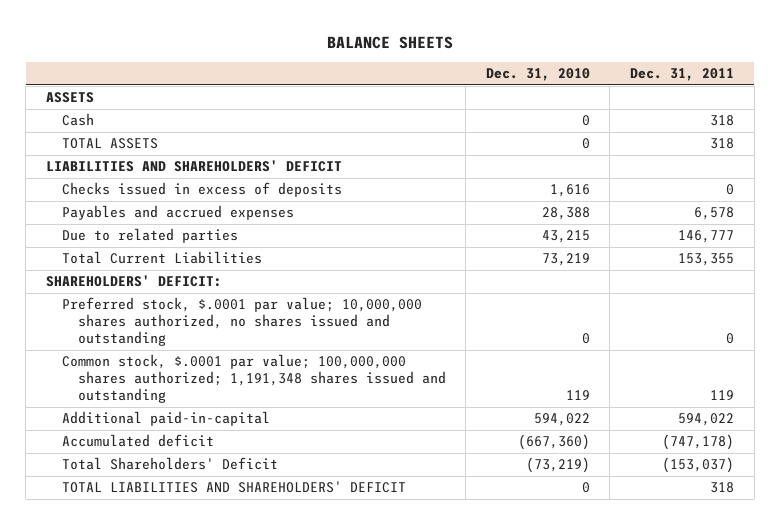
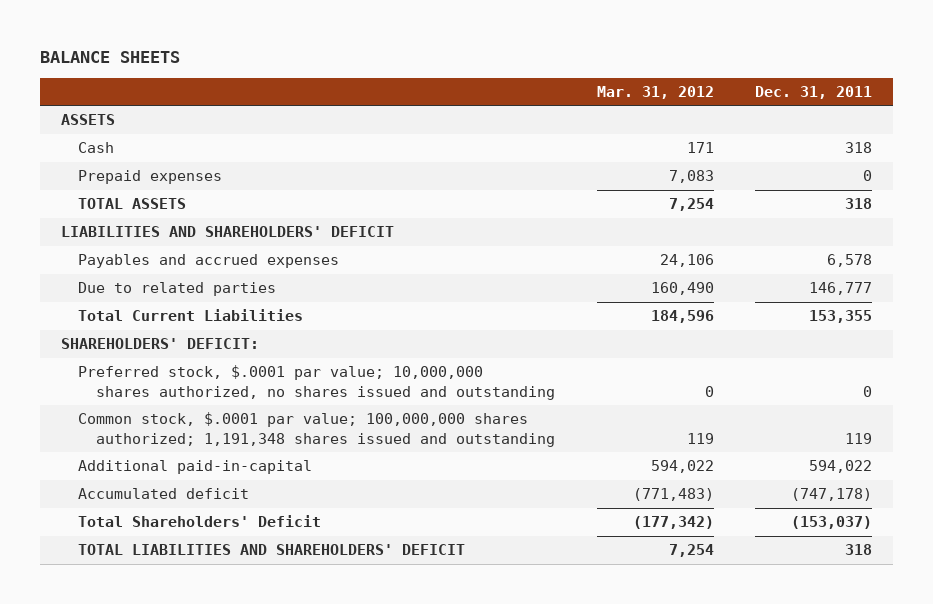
[485,68,590,82] Dec. 31, 2010 -> none
none -> [596,86,714,100] Mar. 31, 2012
none -> [78,170,223,185] Prepaid expenses
[61,182,342,198] Checks issued in excess of deposits -> none

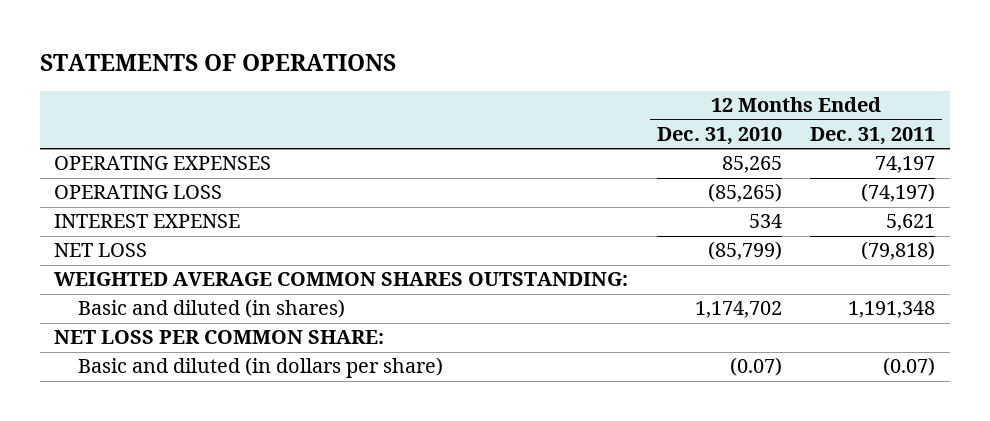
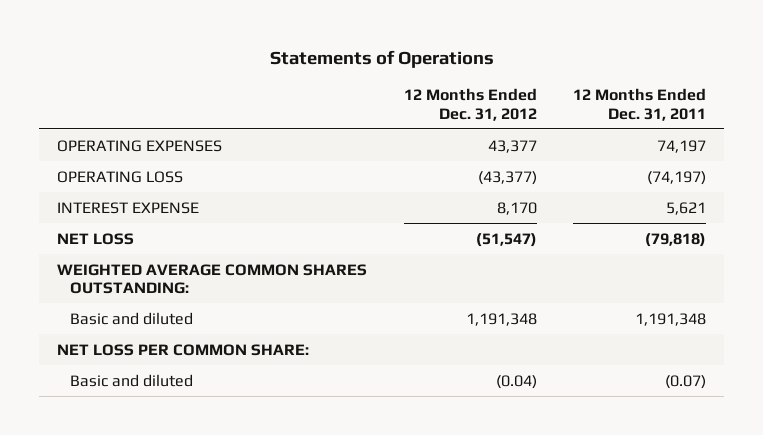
[40,53,397,71] STATEMENTS OF OPERATIONS -> [269,49,494,68] Statements of Operations
[656,126,782,145] Dec. 31, 2010 -> none
none -> [403,88,537,121] 12 Months Ended Dec. 31, 2012
[77,299,345,319] Basic and diluted (in shares) -> [70,311,194,325] Basic and diluted
[77,357,443,379] Basic and diluted (in dollars per share) -> [70,373,194,387] Basic and diluted

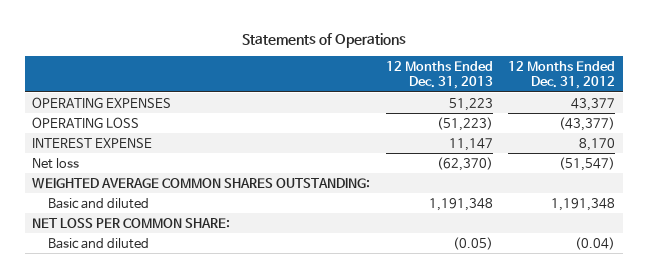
[573,88,707,121] 12 Months Ended Dec. 31, 2011 -> none
none -> [385,60,493,90] 12 Months Ended Dec. 31, 2013
[57,232,135,245] NET LOSS -> [32,157,80,169] Net loss

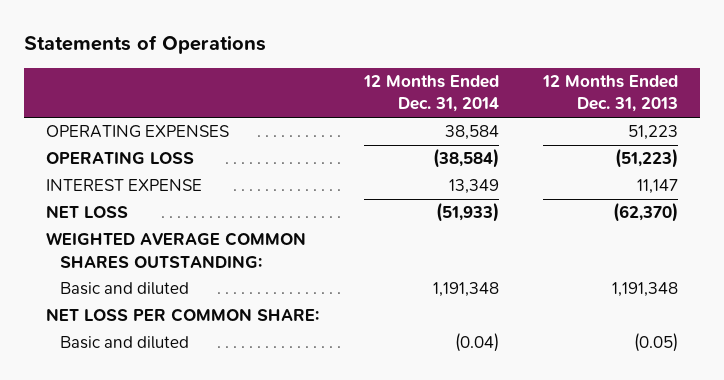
[508,60,616,90] 12 Months Ended Dec. 31, 2012 -> none
none -> [362,75,499,113] 12 Months Ended Dec. 31, 2014
[32,157,80,169] Net loss -> [46,205,129,219] NET LOSS

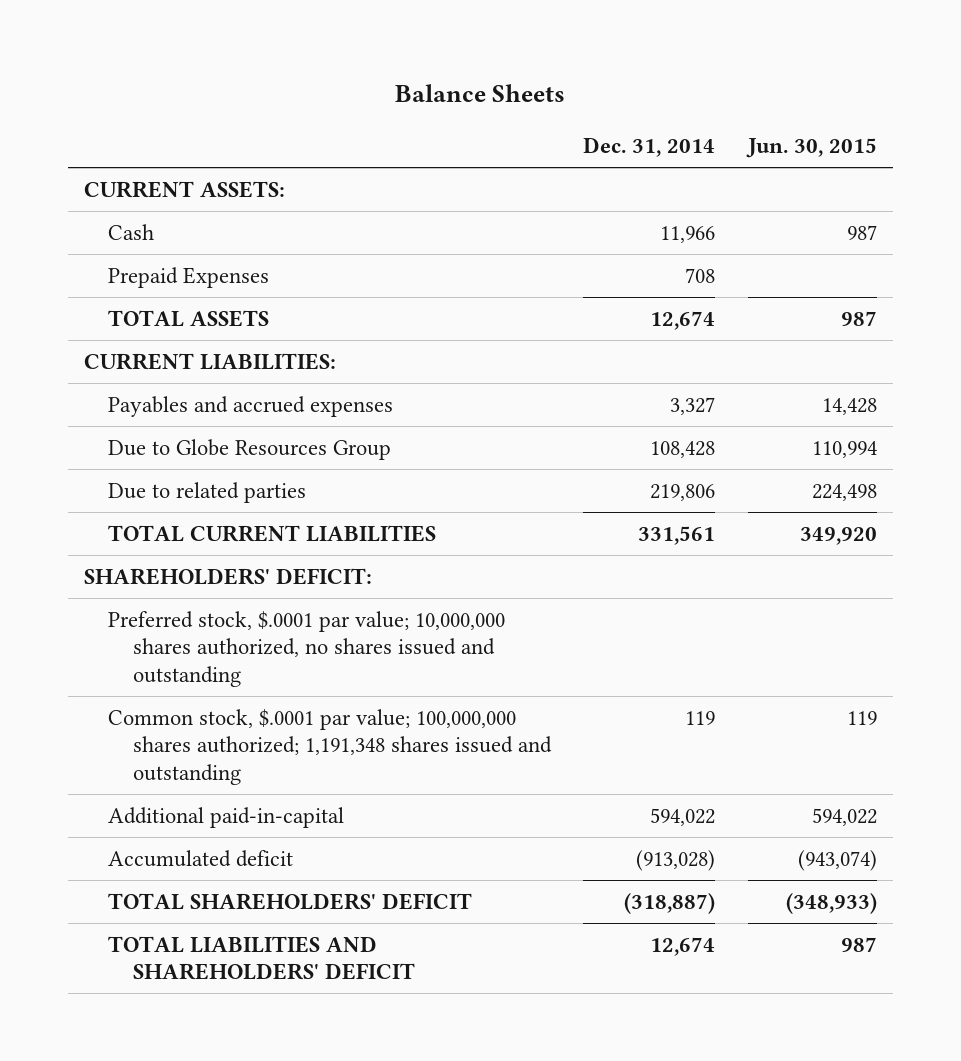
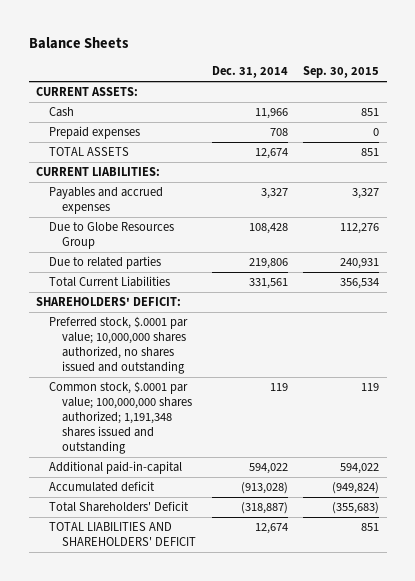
[745,138,877,159] Jun. 30, 2015 -> none
none -> [302,66,379,79] Sep. 30, 2015
[108,266,270,288] Prepaid Expenses -> [49,126,141,140] Prepaid expenses
[108,524,437,542] TOTAL CURRENT LIABILITIES -> [49,276,171,288] Total Current Liabilities
[108,892,473,910] TOTAL SHAREHOLDERS' DEFICIT -> [49,501,190,513] Total Shareholders' Deficit

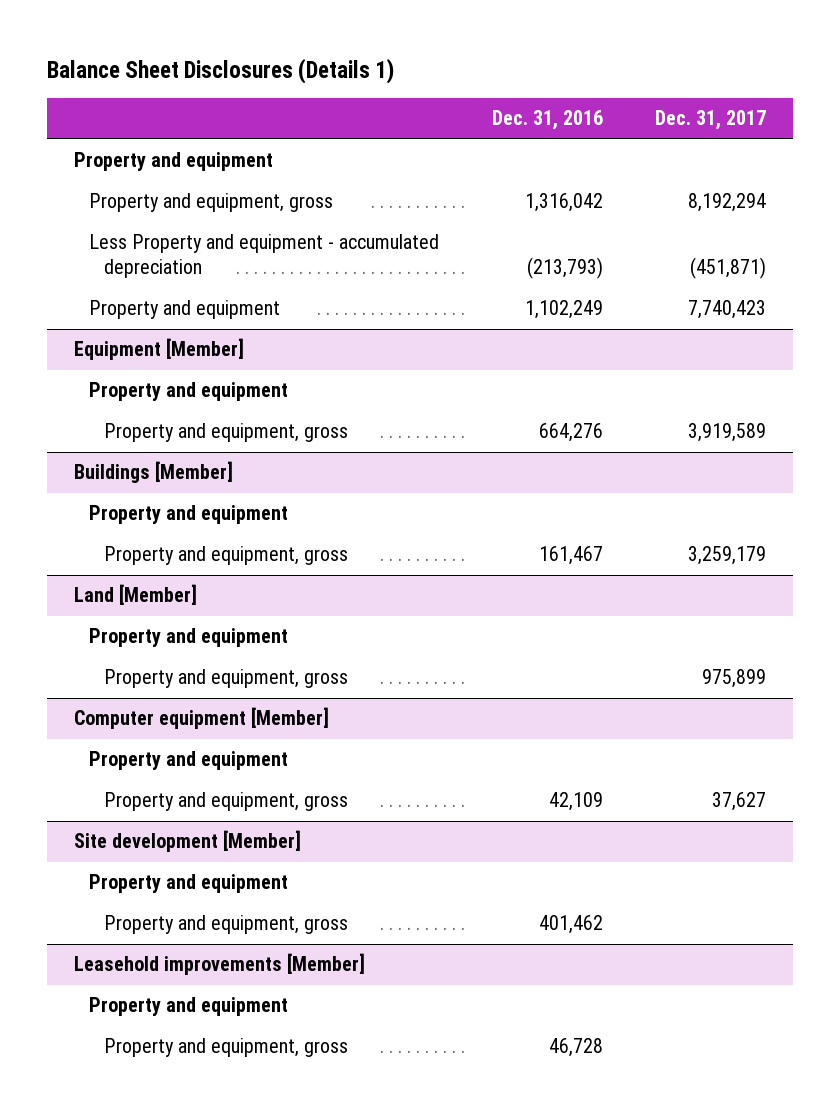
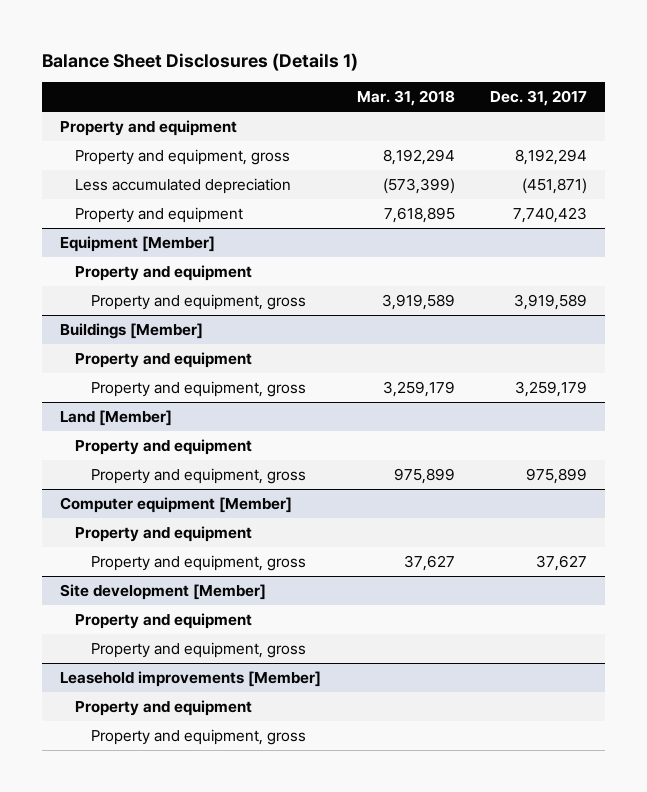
[491,110,603,131] Dec. 31, 2016 -> none
none -> [356,90,455,107] Mar. 31, 2018
[88,234,439,279] Less Property and equipment - accumulated depreciation -> [75,178,292,195] Less accumulated depreciation

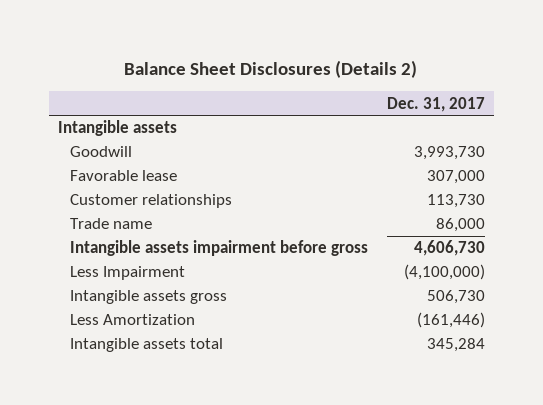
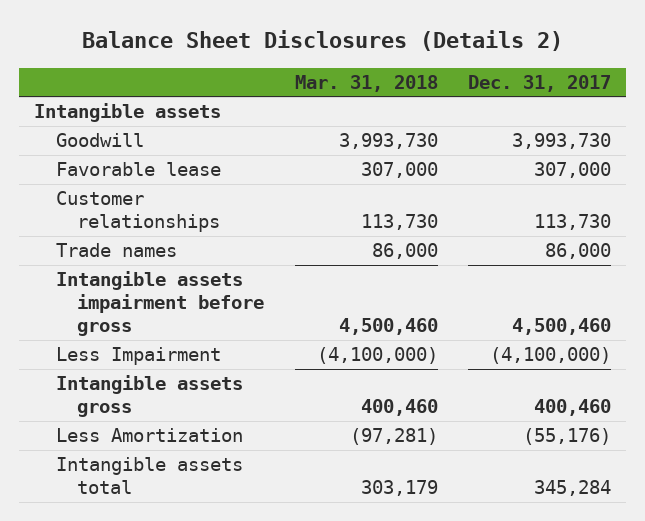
none -> [294,74,438,92] Mar. 31, 2018
[70,218,153,230] Trade name -> [55,243,177,258] Trade names
[413,240,485,257] 4,606,730 -> [512,318,612,336] 4,500,460
[426,290,485,305] 506,730 -> [534,399,612,417] 400,460
[416,312,485,329] (161,446) -> [523,428,612,446] (55,176)

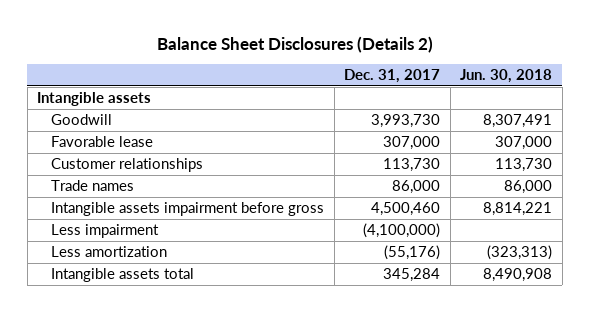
[294,74,438,92] Mar. 31, 2018 -> none
none -> [460,69,553,84] Jun. 30, 2018
[55,375,243,418] Intangible assets gross -> none
[55,347,221,366] Less Impairment -> [51,224,160,239] Less impairment
[55,428,243,443] Less Amortization -> [51,246,168,258] Less amortization

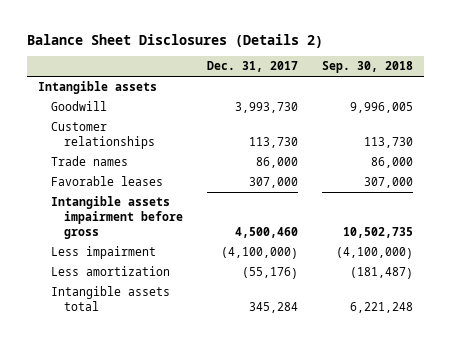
[460,69,553,84] Jun. 30, 2018 -> none
none -> [321,61,413,74] Sep. 30, 2018
[51,136,154,148] Favorable lease -> none
none -> [51,176,164,187] Favorable leases

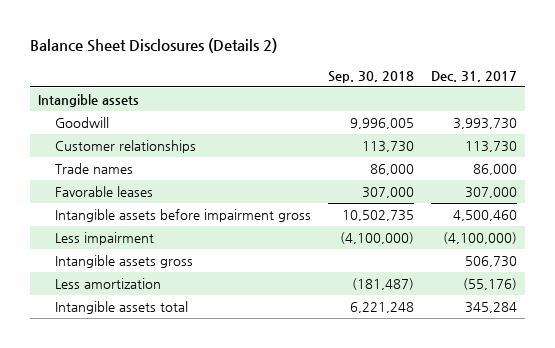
[51,196,184,239] Intangible assets impairment before gross -> [54,209,311,223] Intangible assets before impairment gross
none -> [54,255,193,269] Intangible assets gross

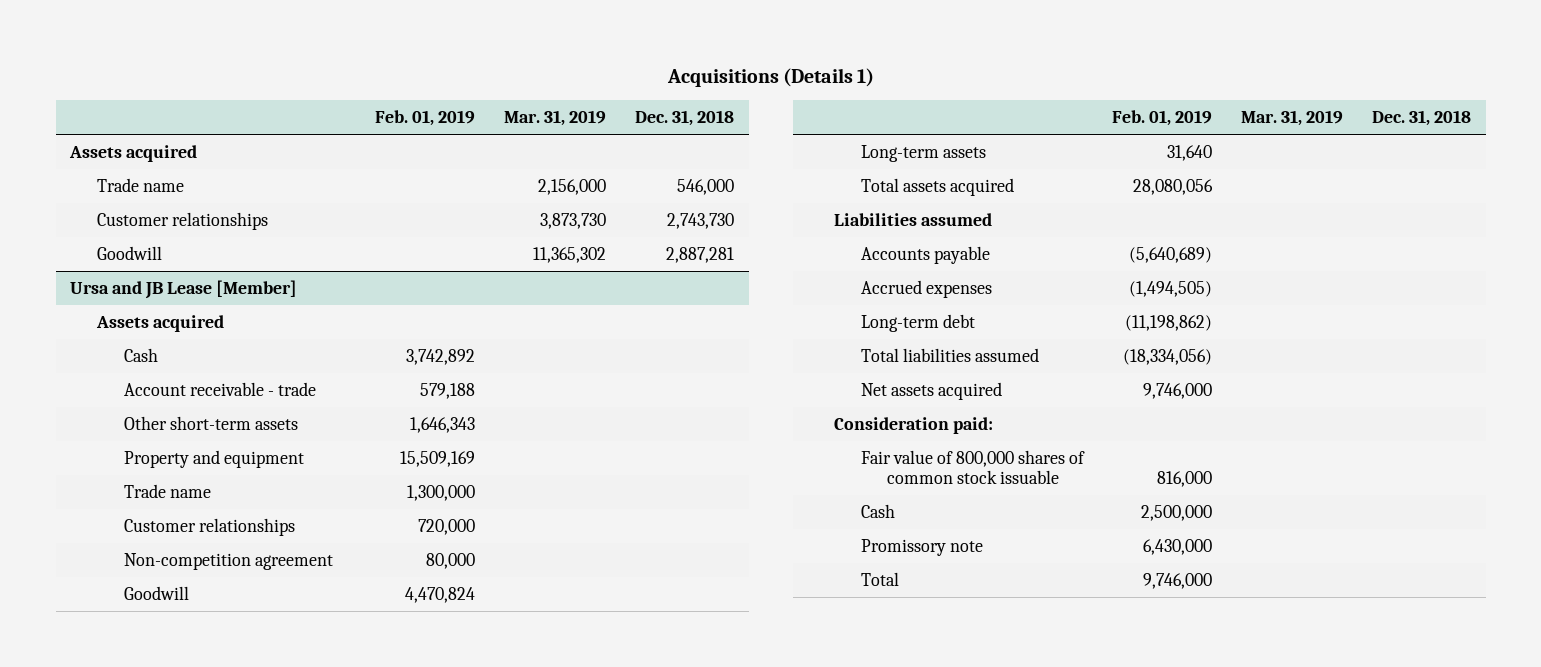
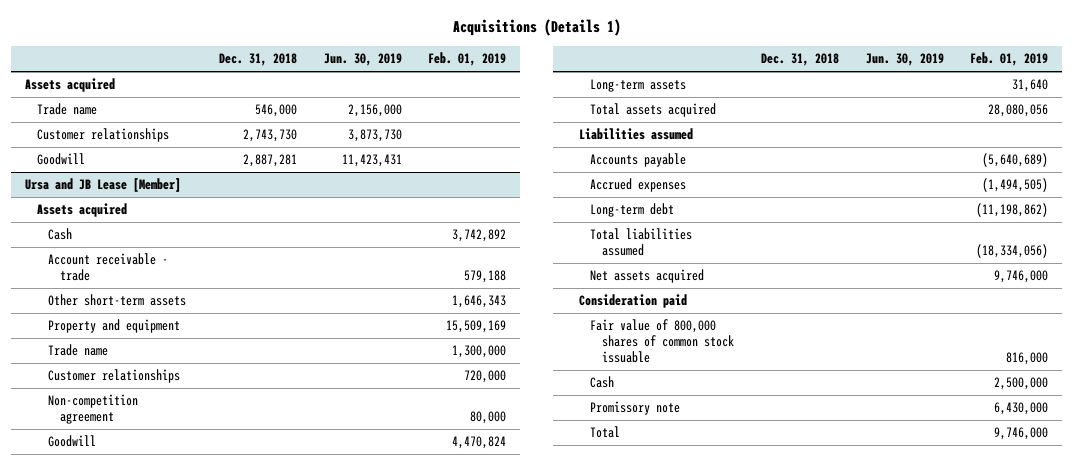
[504,110,607,127] Mar. 31, 2019 -> none
none -> [323,53,402,67] Jun. 30, 2019
[833,416,993,434] Consideration paid: -> [578,294,687,309] Consideration paid

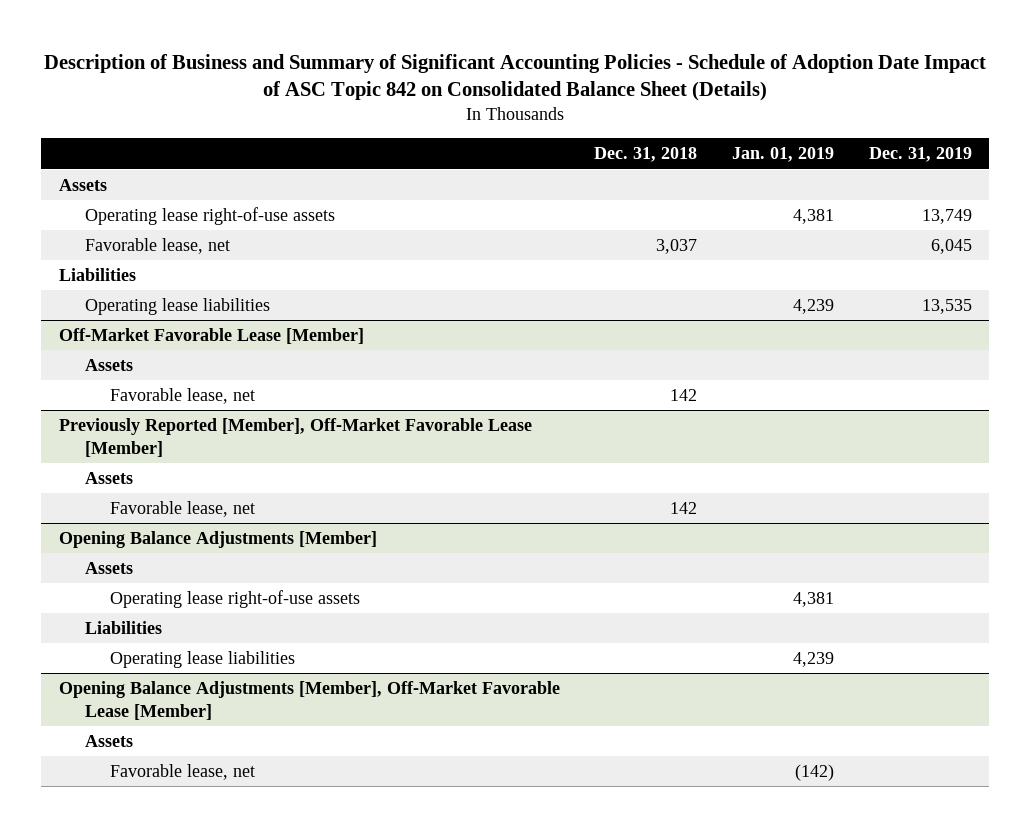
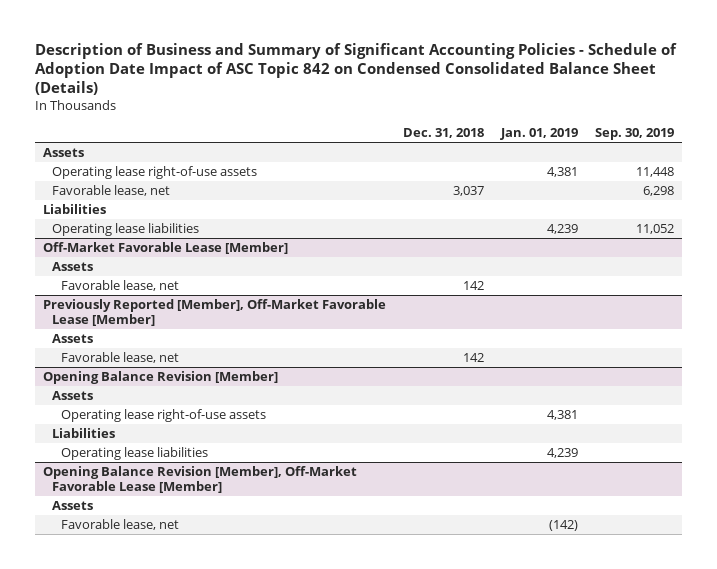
[44,53,987,102] Description of Business and Summary of Significant Accounting Policies - Schedule of Adoption Date Impact of ASC Topic 842 on Consolidated Balance Sheet (Details) -> [35,42,678,96] Description of Business and Summary of Significant Accounting Policies - Schedule of Adoption Date Impact of ASC Topic 842 on Condensed Consolidated Balance Sheet (Details)
[869,147,973,163] Dec. 31, 2019 -> none
none -> [594,127,674,140] Sep. 30, 2019
[58,530,377,548] Opening Balance Adjustments [Member] -> [43,371,279,385] Opening Balance Revision [Member]
[58,680,560,720] Opening Balance Adjustments [Member], Off-Market Favorable Lease [Member] -> [43,466,358,494] Opening Balance Revision [Member], Off-Market Favorable Lease [Member]

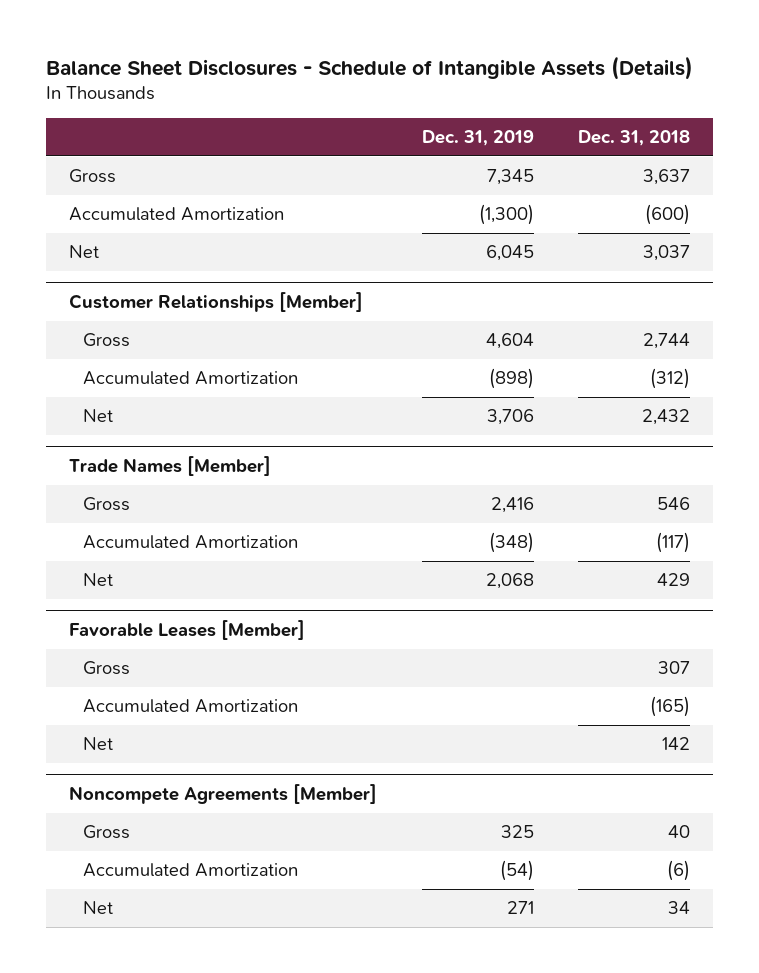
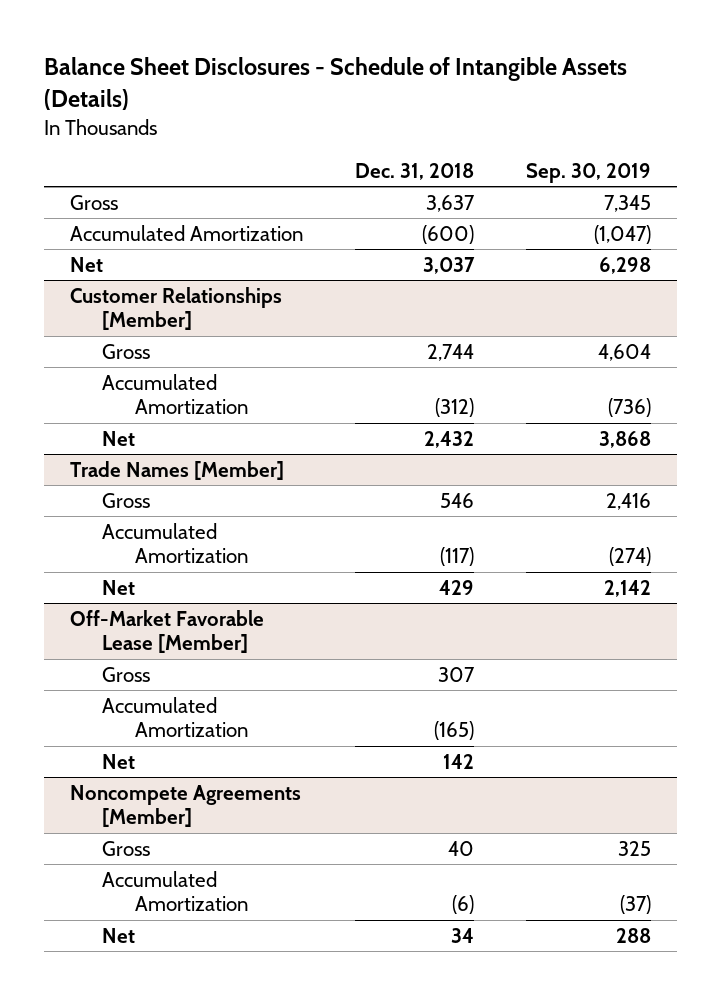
[421,129,534,146] Dec. 31, 2019 -> none
none -> [525,162,651,183] Sep. 30, 2019
[68,619,305,640] Favorable Leases [Member] -> [69,609,264,654] Off-Market Favorable Lease [Member]

